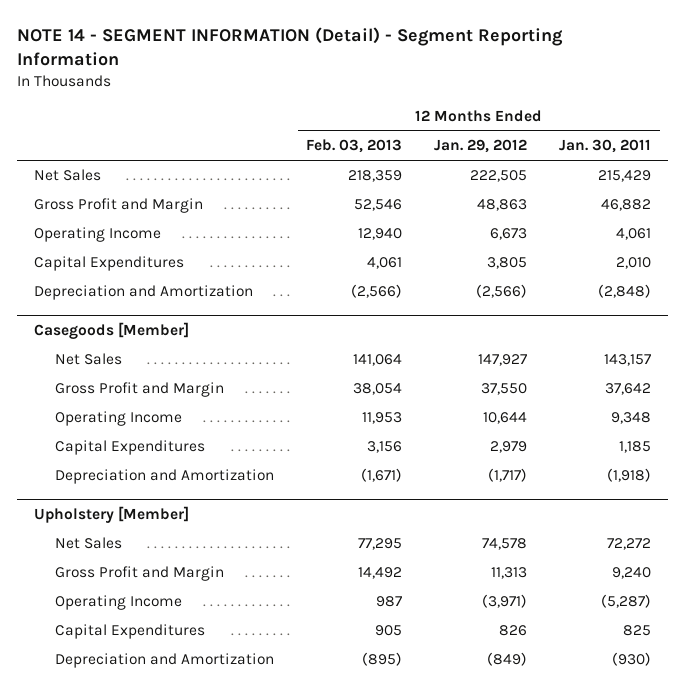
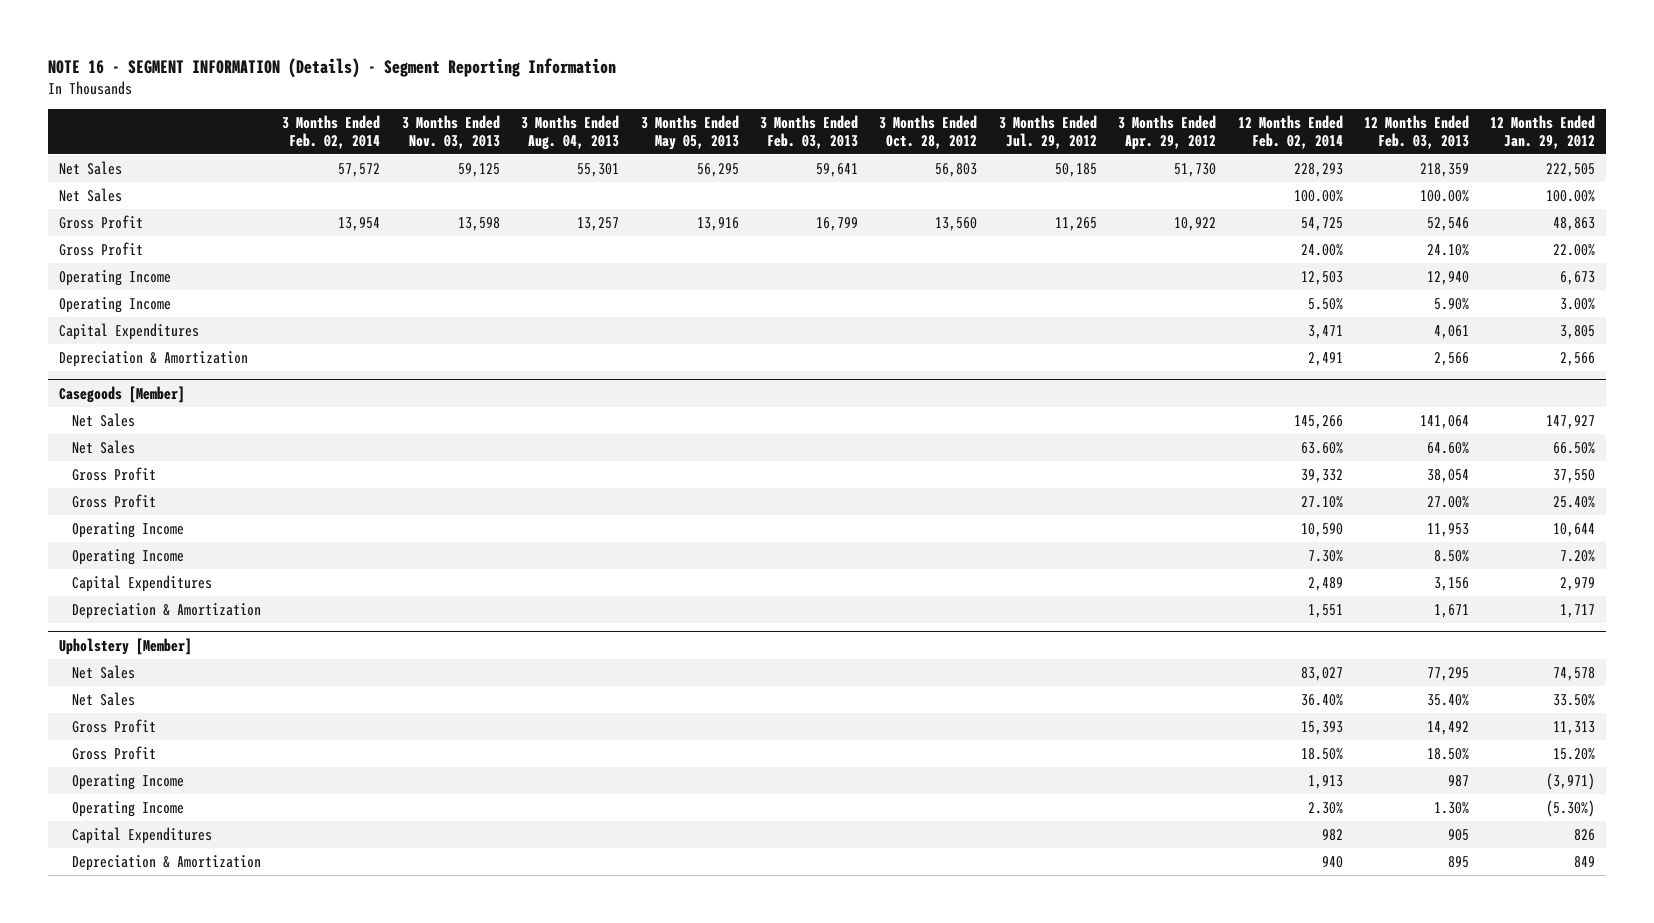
[17,27,564,67] NOTE 14 - SEGMENT INFORMATION (Detail) - Segment Reporting Information -> [48,57,617,78] NOTE 16 - SEGMENT INFORMATION (Details) - Segment Reporting Information
[559,139,652,154] Jan. 30, 2011 -> none
none -> [282,114,381,149] 3 Months Ended Feb. 02, 2014
none -> [401,114,500,149] 3 Months Ended Nov. 03, 2013
none -> [521,114,620,150] 3 Months Ended Aug. 04, 2013
none -> [640,114,739,150] 3 Months Ended May 05, 2013
none -> [759,114,858,149] 3 Months Ended Feb. 03, 2013
none -> [879,114,978,149] 3 Months Ended Oct. 28, 2012
none -> [998,114,1097,149] 3 Months Ended Jul. 29, 2012
none -> [1118,114,1217,150] 3 Months Ended Apr. 29, 2012
none -> [1237,114,1343,149] 12 Months Ended Feb. 02, 2014
none -> [59,187,123,202] Net Sales
[33,198,203,214] Gross Profit and Margin -> [59,214,144,229] Gross Profit
none -> [59,241,144,256] Gross Profit
none -> [59,296,172,313] Operating Income
[33,285,253,301] Depreciation and Amortization -> [59,350,249,367] Depreciation & Amortization
[351,284,403,299] (2,566) -> [1433,351,1469,366] 2,566
[476,284,528,299] (2,566) -> [1560,351,1596,366] 2,566
none -> [72,439,136,454] Net Sales
[55,382,225,398] Gross Profit and Margin -> [72,466,157,481] Gross Profit
none -> [72,493,157,508] Gross Profit
none -> [72,548,185,565] Operating Income
[55,469,275,485] Depreciation and Amortization -> [72,602,262,619] Depreciation & Amortization
[361,468,403,483] (1,671) -> [1433,603,1469,618] 1,671
[488,468,528,483] (1,717) -> [1560,603,1596,618] 1,717
none -> [72,691,136,706] Net Sales
[55,566,225,582] Gross Profit and Margin -> [72,718,157,733] Gross Profit
none -> [72,745,157,760] Gross Profit
none -> [72,800,185,817] Operating Income
[55,653,275,669] Depreciation and Amortization -> [72,854,262,871] Depreciation & Amortization
[362,652,403,667] (895) -> [1447,855,1469,868] 895
[487,652,528,667] (849) -> [1574,855,1596,868] 849

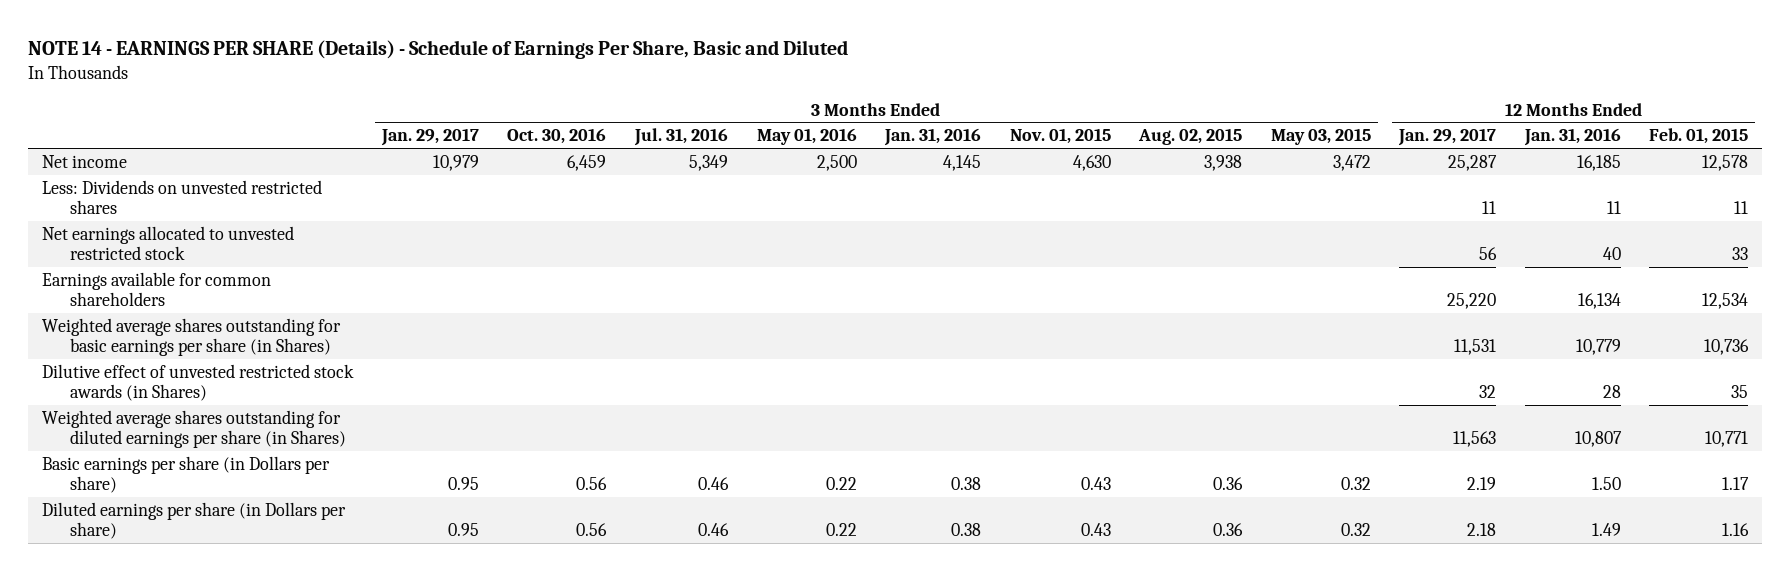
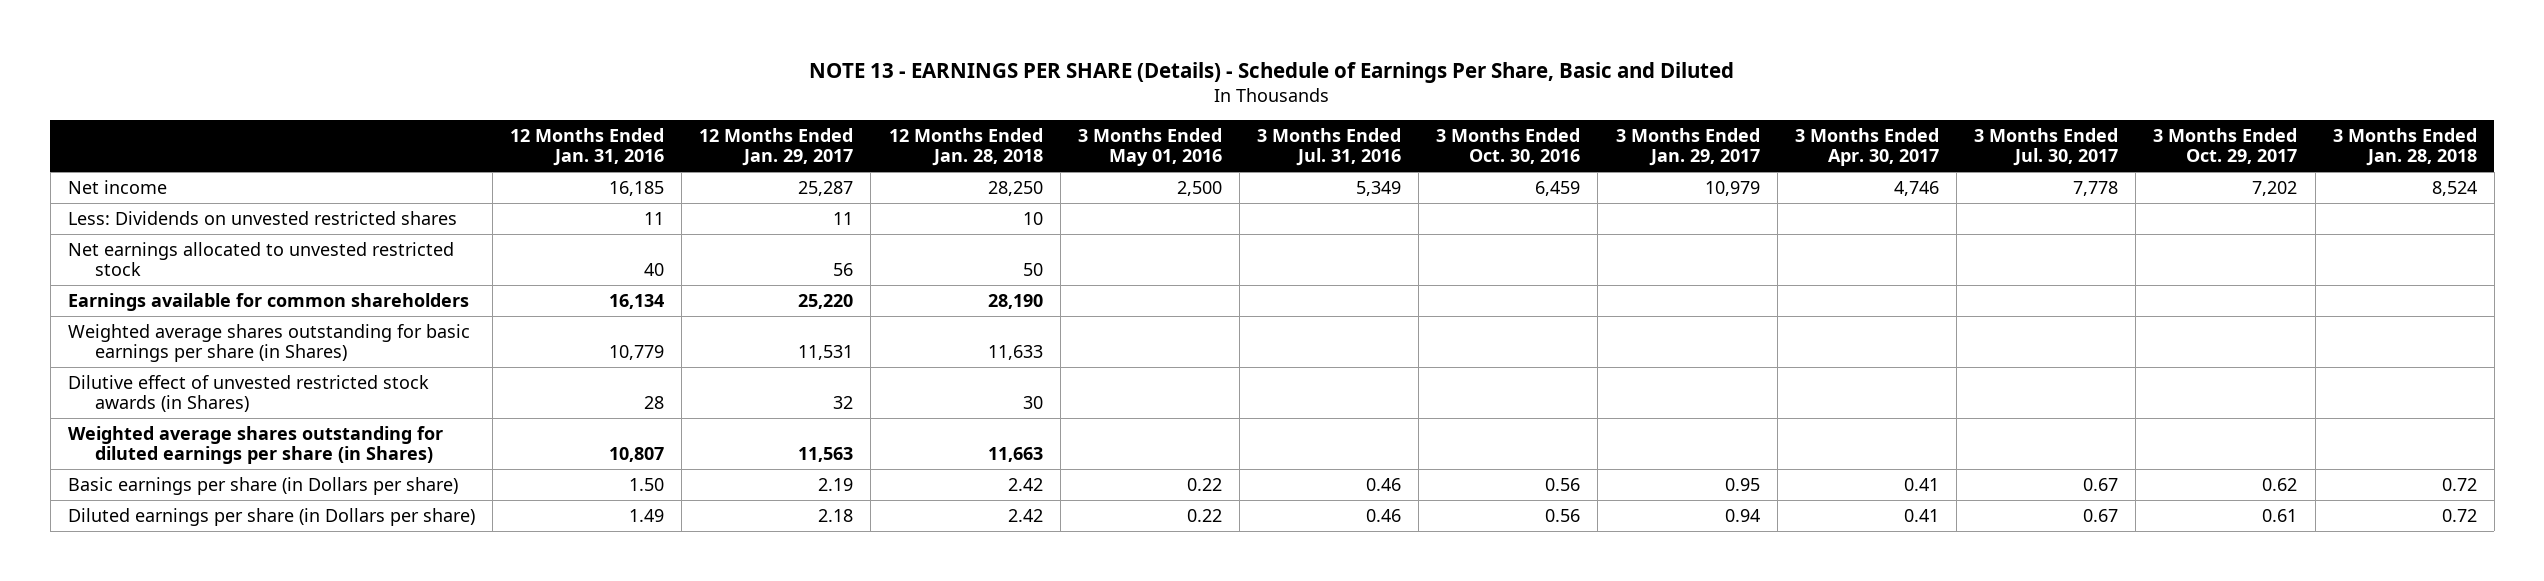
[28,40,849,60] NOTE 14 - EARNINGS PER SHARE (Details) - Schedule of Earnings Per Share, Basic and Diluted -> [809,61,1735,83] NOTE 13 - EARNINGS PER SHARE (Details) - Schedule of Earnings Per Share, Basic and Diluted
[884,128,982,147] Jan. 31, 2016 -> none
[1009,128,1111,145] Nov. 01, 2015 -> none
[1138,128,1243,146] Aug. 02, 2015 -> none
[1270,128,1371,146] May 03, 2015 -> none
[1649,128,1749,145] Feb. 01, 2015 -> none
none -> [888,127,1043,167] 12 Months Ended Jan. 28, 2018
none -> [1794,127,1939,167] 3 Months Ended Apr. 30, 2017
none -> [1974,127,2119,167] 3 Months Ended Jul. 30, 2017
none -> [2153,127,2298,165] 3 Months Ended Oct. 29, 2017
none -> [2332,127,2477,167] 3 Months Ended Jan. 28, 2018
[447,523,479,537] 0.95 -> [1724,508,1760,522] 0.94

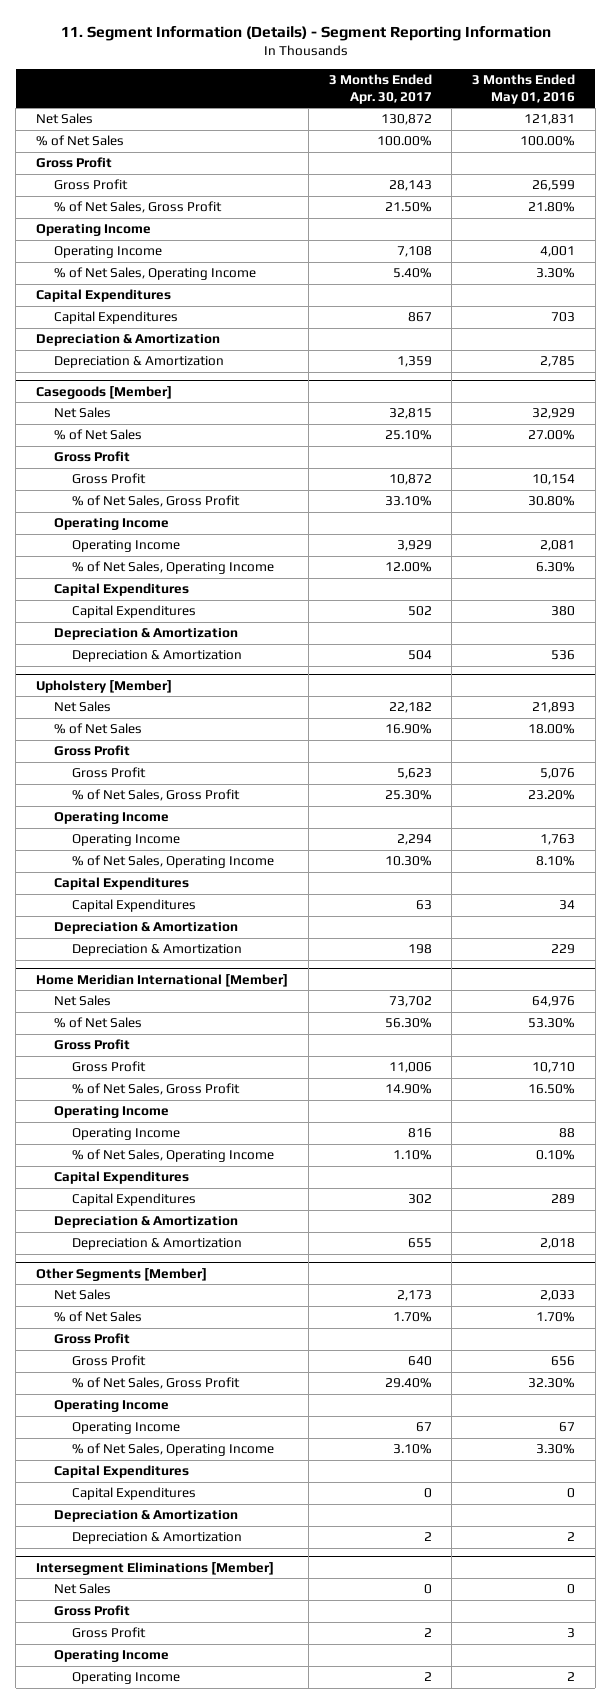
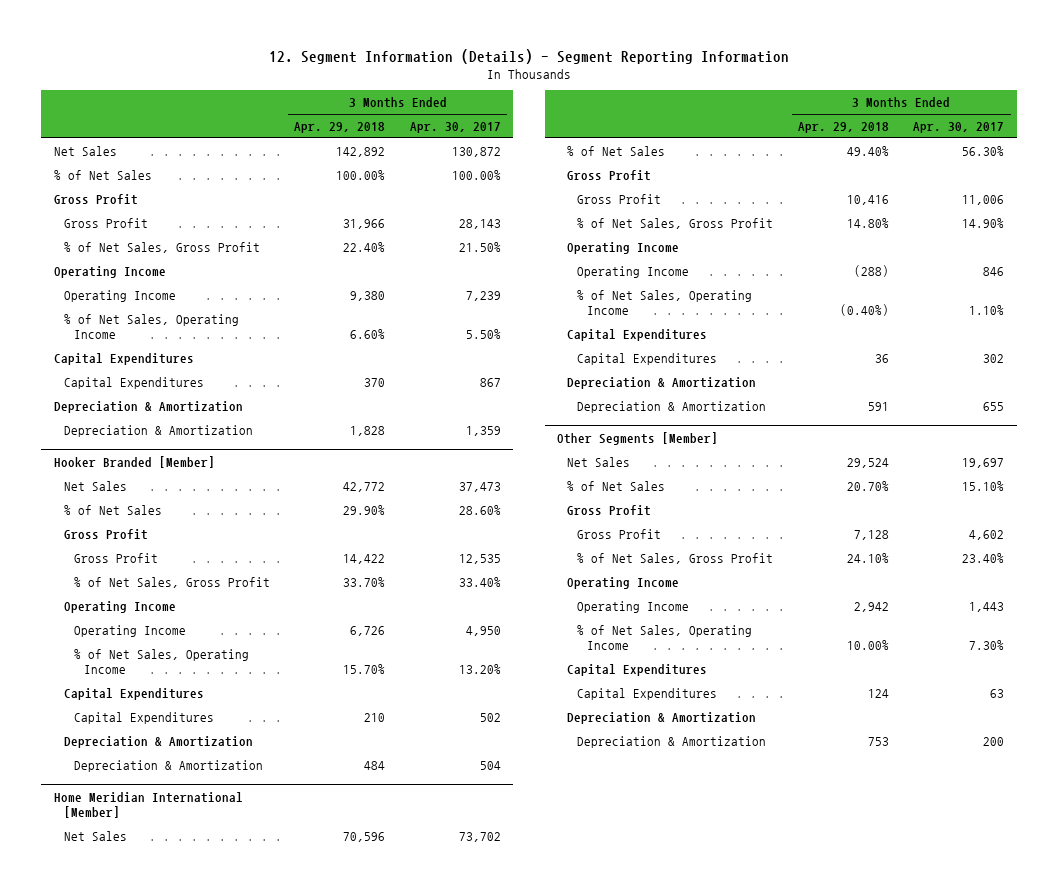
[60,26,551,42] 11. Segment Information (Details) - Segment Reporting Information -> [269,48,790,64] 12. Segment Information (Details) - Segment Reporting Information
[471,74,575,104] 3 Months Ended May 01, 2016 -> none
none -> [294,122,386,134] Apr. 29, 2018
[396,246,432,258] 7,108 -> [466,290,502,301] 7,239
[392,268,432,279] 5.40% -> [466,329,502,340] 5.50%
[36,385,173,399] Casegoods [Member] -> none
none -> [53,455,215,468] Hooker Branded [Member]
[388,408,432,420] 32,815 -> [459,481,502,492] 37,473
[384,430,432,441] 25.10% -> [459,504,502,515] 28.60%
[388,474,432,486] 10,872 -> [459,553,502,564] 12,535
[384,496,432,507] 33.10% -> [459,576,502,587] 33.40%
[396,540,432,552] 3,929 -> [466,625,502,636] 4,950
[384,562,432,573] 12.00% -> [459,664,502,675] 13.20%
[36,679,173,693] Upholstery [Member] -> none
[53,701,111,713] Net Sales -> none
[53,723,142,735] % of Net Sales -> none
[53,745,130,757] Gross Profit -> none
[71,767,146,779] Gross Profit -> none
[71,789,240,802] % of Net Sales, Gross Profit -> none
[53,812,169,825] Operating Income -> none
[71,834,180,847] Operating Income -> none
[71,855,274,869] % of Net Sales, Operating Income -> none
[53,877,189,891] Capital Expenditures -> none
[71,899,196,913] Capital Expenditures -> none
[53,922,238,935] Depreciation & Amortization -> none
[71,944,242,957] Depreciation & Amortization -> none
[407,1128,432,1139] 816 -> [983,266,1005,276] 846
[396,1290,432,1302] 2,173 -> [962,457,1005,468] 19,697
[392,1312,432,1323] 1.70% -> [962,480,1005,491] 15.10%
[407,1356,432,1367] 640 -> [969,529,1005,540] 4,602
[384,1378,432,1389] 29.40% -> [962,552,1005,563] 23.40%
[415,1422,432,1433] 67 -> [969,601,1005,612] 1,443
[392,1444,432,1455] 3.10% -> [969,640,1005,651] 7.30%
[423,1488,432,1499] 0 -> [990,688,1005,698] 63
[36,1561,275,1575] Intersegment Eliminations [Member] -> none
[53,1583,111,1595] Net Sales -> none
[53,1605,130,1617] Gross Profit -> none
[71,1627,146,1639] Gross Profit -> none
[53,1650,169,1663] Operating Income -> none
[71,1672,180,1685] Operating Income -> none
[423,1532,432,1542] 2 -> [983,736,1005,746] 200

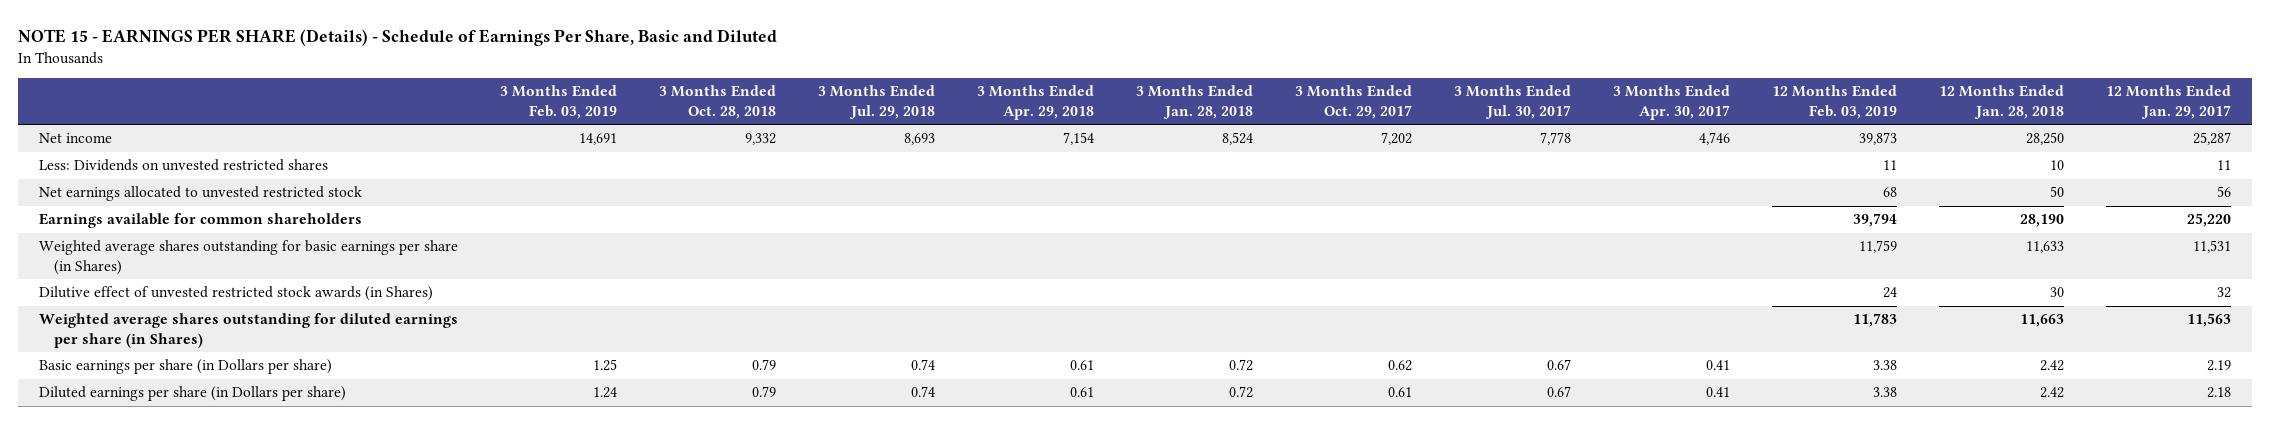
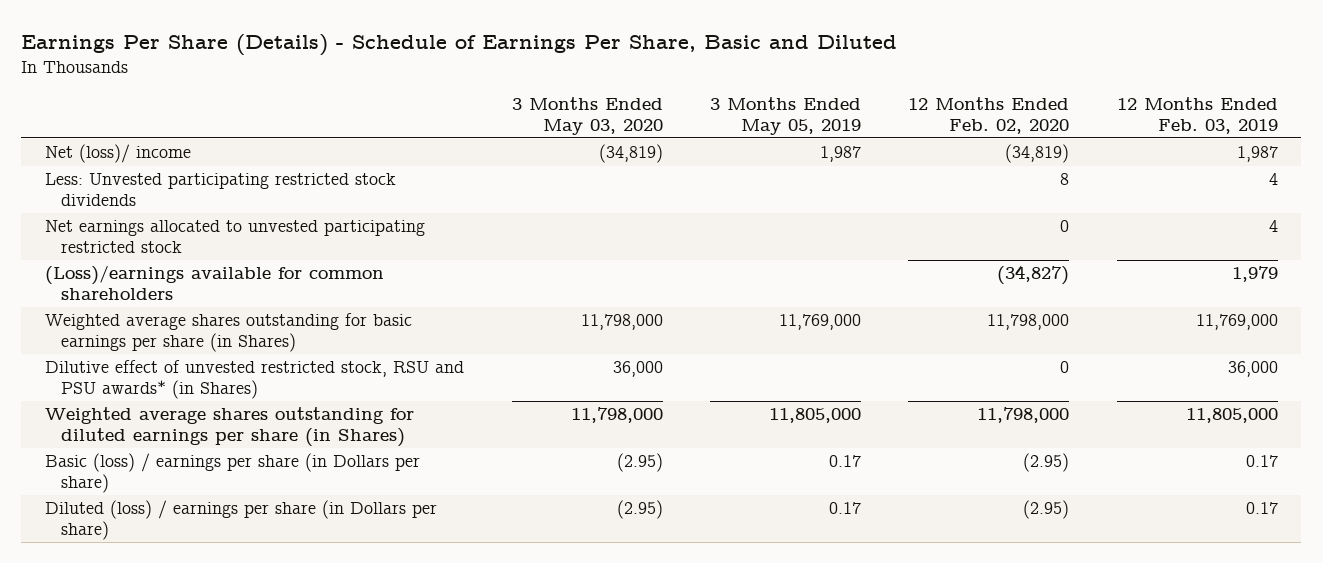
[18,29,778,47] NOTE 15 - EARNINGS PER SHARE (Details) - Schedule of Earnings Per Share, Basic and Diluted -> [21,33,898,56] Earnings Per Share (Details) - Schedule of Earnings Per Share, Basic and Diluted
[500,85,618,120] 3 Months Ended Feb. 03, 2019 -> none
[659,85,777,120] 3 Months Ended Oct. 28, 2018 -> none
[818,85,936,120] 3 Months Ended Jul. 29, 2018 -> none
[977,85,1095,121] 3 Months Ended Apr. 29, 2018 -> none
[1136,85,1254,120] 3 Months Ended Jan. 28, 2018 -> none
[1294,85,1412,120] 3 Months Ended Oct. 29, 2017 -> none
[1453,85,1571,120] 3 Months Ended Jul. 30, 2017 -> none
[1612,85,1730,121] 3 Months Ended Apr. 30, 2017 -> none
[1938,85,2064,120] 12 Months Ended Jan. 28, 2018 -> none
[2105,85,2231,120] 12 Months Ended Jan. 29, 2017 -> none
none -> [511,96,663,135] 3 Months Ended May 03, 2020
none -> [709,96,861,135] 3 Months Ended May 05, 2019
none -> [908,96,1070,134] 12 Months Ended Feb. 02, 2020
[39,133,113,144] Net income -> [45,144,192,164] Net (loss)/ income
[1858,132,1897,146] 39,873 -> [1236,146,1278,163] 1,987
[39,159,329,172] Less: Dividends on unvested restricted shares -> [45,173,397,207] Less: Unvested participating restricted stock dividends
[1882,160,1897,171] 11 -> [1268,173,1278,186] 4
[39,186,363,202] Net earnings allocated to unvested restricted stock -> [45,220,426,254] Net earnings allocated to unvested participating restricted stock
[1882,187,1897,198] 68 -> [1268,220,1278,233] 4
[39,213,363,229] Earnings available for common shareholders -> [45,265,385,301] (Loss)/earnings available for common shareholders
[1852,213,1897,228] 39,794 -> [1231,266,1278,283] 1,979
[1858,240,1897,254] 11,759 -> [1195,314,1278,331] 11,769,000
[39,286,434,302] Dilutive effect of unvested restricted stock awards (in Shares) -> [45,360,465,400] Dilutive effect of unvested restricted stock, RSU and PSU awards* (in Shares)
[1882,287,1897,299] 24 -> [1227,361,1278,378] 36,000
[1852,313,1897,328] 11,783 -> [1185,408,1278,424] 11,805,000
[39,359,333,375] Basic earnings per share (in Dollars per share) -> [45,453,421,494] Basic (loss) / earnings per share (in Dollars per share)
[1872,360,1897,371] 3.38 -> [1245,455,1278,468] 0.17
[39,386,347,402] Diluted earnings per share (in Dollars per share) -> [45,500,438,541] Diluted (loss) / earnings per share (in Dollars per share)
[1872,387,1897,398] 3.38 -> [1245,502,1278,515] 0.17

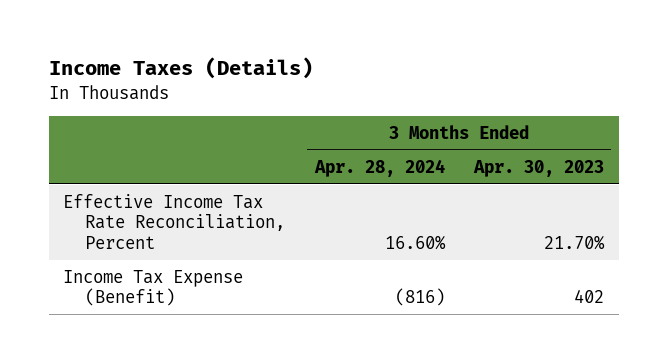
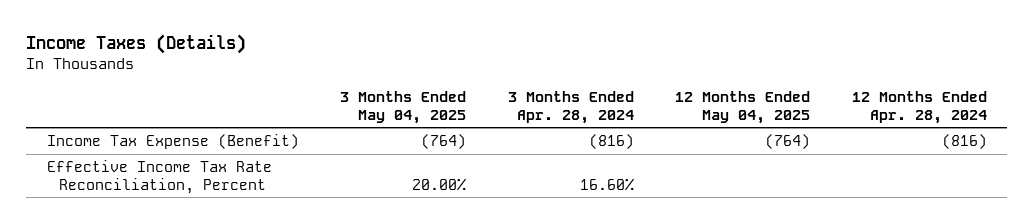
[473,159,605,177] Apr. 30, 2023 -> none
none -> [340,91,467,124] 3 Months Ended May 04, 2025
none -> [675,91,811,124] 12 Months Ended May 04, 2025
none -> [851,91,987,124] 12 Months Ended Apr. 28, 2024
[63,194,286,249] Effective Income Tax Rate Reconciliation, Percent -> [47,160,273,194] Effective Income Tax Rate Reconciliation, Percent

